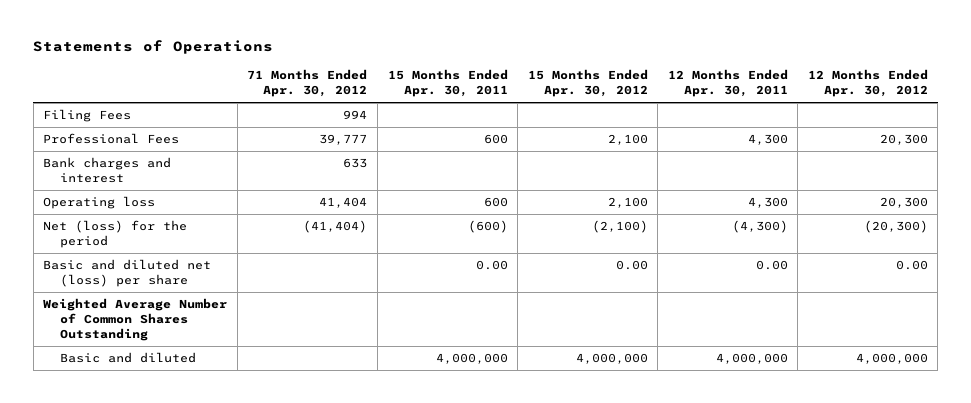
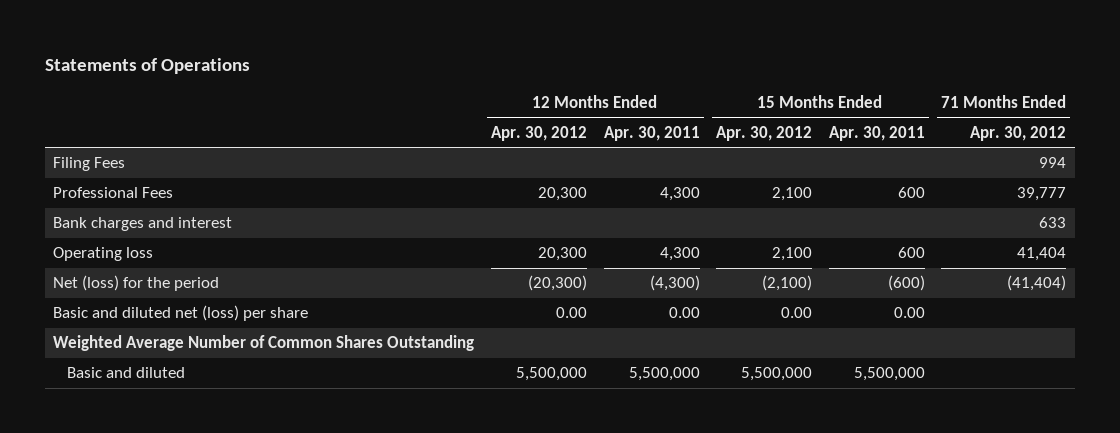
[435,353,508,365] 4,000,000 -> [853,367,925,382] 5,500,000
[575,353,648,365] 4,000,000 -> [741,367,813,382] 5,500,000
[715,353,788,365] 4,000,000 -> [628,367,700,382] 5,500,000
[855,353,928,365] 4,000,000 -> [516,367,588,382] 5,500,000

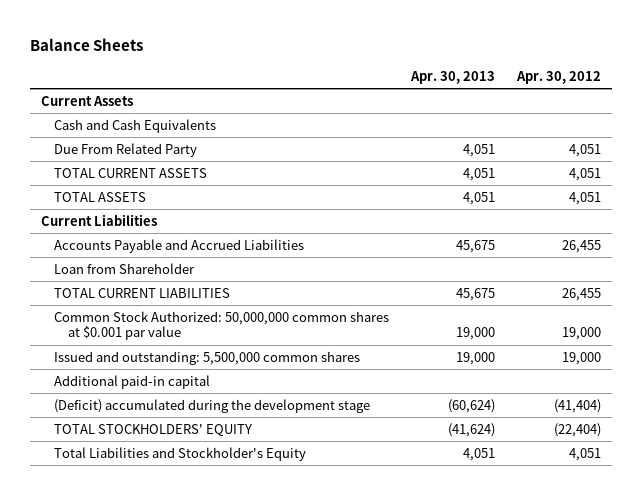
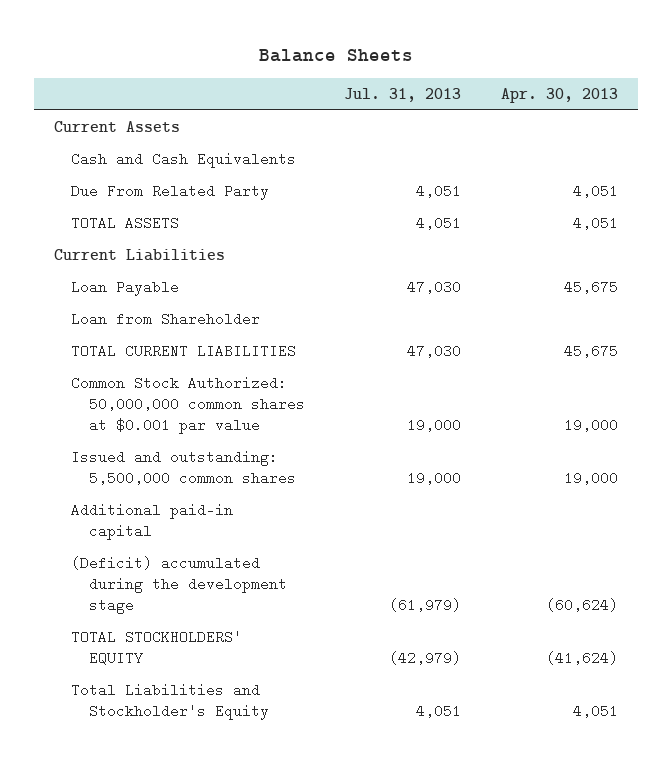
[516,70,602,84] Apr. 30, 2012 -> none
none -> [344,88,462,103] Jul. 31, 2013
[54,168,208,179] TOTAL CURRENT ASSETS -> none
[54,239,305,254] Accounts Payable and Accrued Liabilities -> [71,280,180,297] Loan Payable

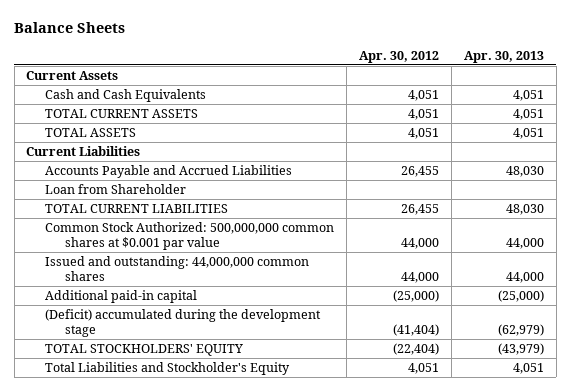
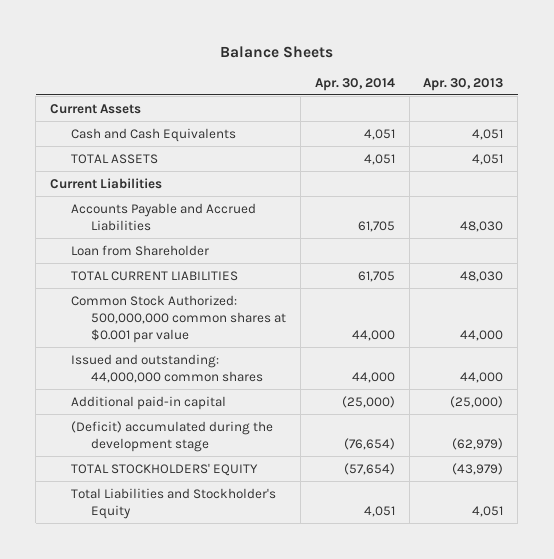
[359,50,440,63] Apr. 30, 2012 -> none
none -> [314,77,395,91] Apr. 30, 2014
[45,108,199,118] TOTAL CURRENT ASSETS -> none

